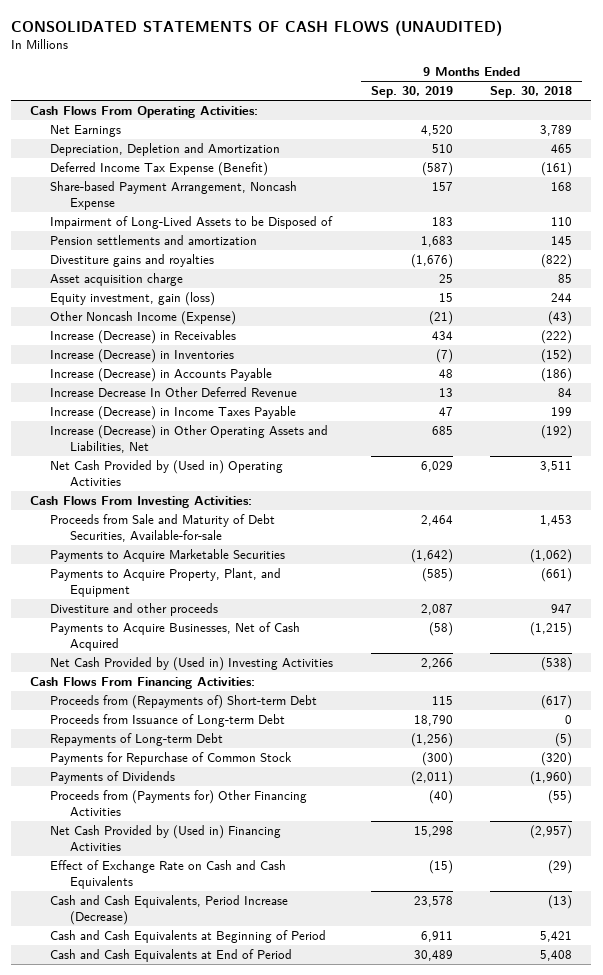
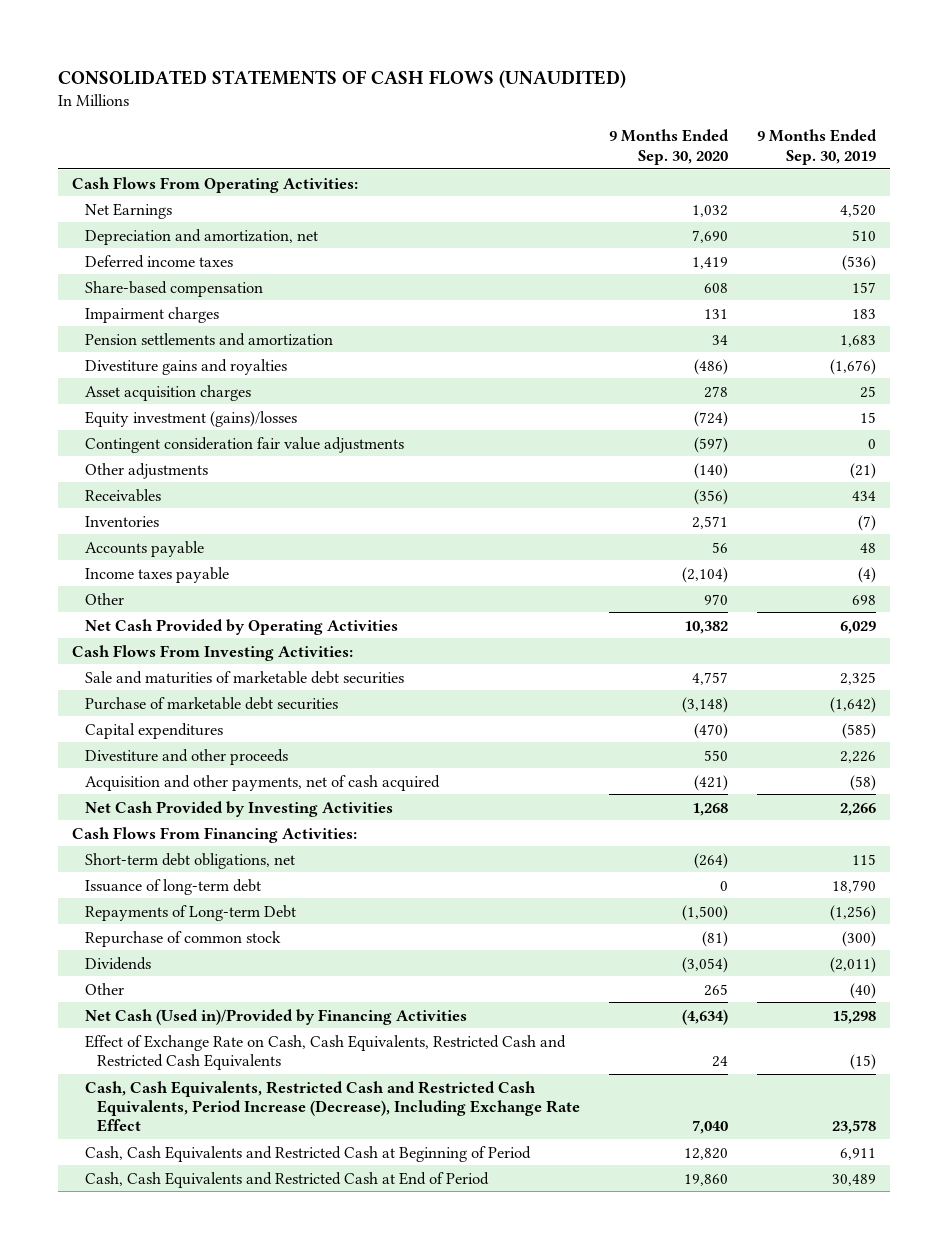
[490,86,573,99] Sep. 30, 2018 -> none
none -> [609,129,730,165] 9 Months Ended Sep. 30, 2020
[49,143,280,157] Depreciation, Depletion and Amortization -> [84,228,318,245] Depreciation and amortization, net
[49,162,268,177] Deferred Income Tax Expense (Benefit) -> [84,254,233,268] Deferred income taxes
[421,162,453,177] (587) -> [841,254,876,271] (536)
[49,181,297,210] Share-based Payment Arrangement, Noncash Expense -> [84,280,263,297] Share-based compensation
[49,216,333,230] Impairment of Long-Lived Assets to be Disposed of -> [84,306,219,323] Impairment charges
[49,387,297,398] Increase Decrease In Other Deferred Revenue -> none
[49,425,328,453] Increase (Decrease) in Other Operating Assets and Liabilities, Net -> none
[49,273,183,287] Asset acquisition charge -> [84,384,251,401] Asset acquisition charges
[49,292,215,307] Equity investment, gain (loss) -> [84,410,297,427] Equity investment (gains)/losses
none -> [84,436,404,453] Contingent consideration fair value adjustments
[49,311,236,326] Other Noncash Income (Expense) -> [84,462,208,479] Other adjustments
[49,330,236,345] Increase (Decrease) in Receivables -> [84,488,161,502] Receivables
[49,349,234,364] Increase (Decrease) in Inventories -> [84,515,159,527] Inventories
[49,368,272,383] Increase (Decrease) in Accounts Payable -> [84,540,204,557] Accounts payable
[49,406,296,421] Increase (Decrease) in Income Taxes Payable -> [84,566,229,583] Income taxes payable
[438,407,453,417] 47 -> [857,566,876,583] (4)
none -> [84,592,124,605] Other
[49,460,283,486] Net Cash Provided by (Used in) Operating Activities -> [84,618,398,635] Net Cash Provided by Operating Activities
[49,514,275,542] Proceeds from Sale and Maturity of Debt Securities, Available-for-sale -> [84,670,404,684] Sale and maturities of marketable debt securities
[420,515,453,527] 2,464 -> [839,671,876,685] 2,325
[49,549,285,563] Payments to Acquire Marketable Securities -> [84,696,338,710] Purchase of marketable debt securities
[49,568,281,597] Payments to Acquire Property, Plant, and Equipment -> [84,722,223,739] Capital expenditures
[420,604,453,616] 2,087 -> [839,750,876,763] 2,226
[49,622,300,651] Payments to Acquire Businesses, Net of Cash Acquired -> [84,774,440,791] Acquisition and other payments, net of cash acquired
[49,657,333,672] Net Cash Provided by (Used in) Investing Activities -> [84,800,393,817] Net Cash Provided by Investing Activities
[49,695,317,710] Proceeds from (Repayments of) Short-term Debt -> [84,852,295,869] Short-term debt obligations, net
[49,714,285,728] Proceeds from Issuance of Long-term Debt -> [84,878,261,895] Issuance of long-term debt
[49,752,292,766] Payments for Repurchase of Common Stock -> [84,930,281,947] Repurchase of common stock
[49,771,175,785] Payments of Dividends -> [84,956,151,970] Dividends
[49,790,307,816] Proceeds from (Payments for) Other Financing Activities -> [84,982,124,995] Other
[49,825,281,851] Net Cash Provided by (Used in) Financing Activities -> [84,1008,467,1025] Net Cash (Used in)/Provided by Financing Activities
[49,860,286,889] Effect of Exchange Rate on Cash and Cash Equivalents -> [84,1034,566,1071] Effect of Exchange Rate on Cash, Cash Equivalents, Restricted Cash and Restricted Cash Equivalents
[49,895,288,925] Cash and Cash Equivalents, Period Increase (Decrease) -> [84,1080,581,1133] Cash, Cash Equivalents, Restricted Cash and Restricted Cash Equivalents, Period Increase (Decrease), Including Exchange Rate Effect
[49,930,326,944] Cash and Cash Equivalents at Beginning of Period -> [84,1145,531,1162] Cash, Cash Equivalents and Restricted Cash at Beginning of Period
[49,949,292,963] Cash and Cash Equivalents at End of Period -> [84,1171,489,1188] Cash, Cash Equivalents and Restricted Cash at End of Period

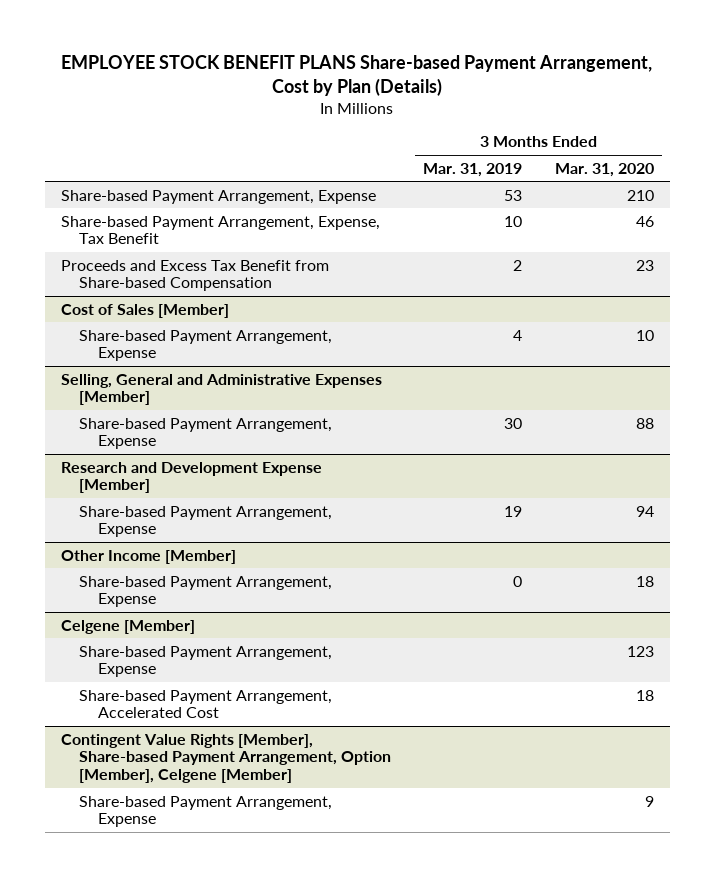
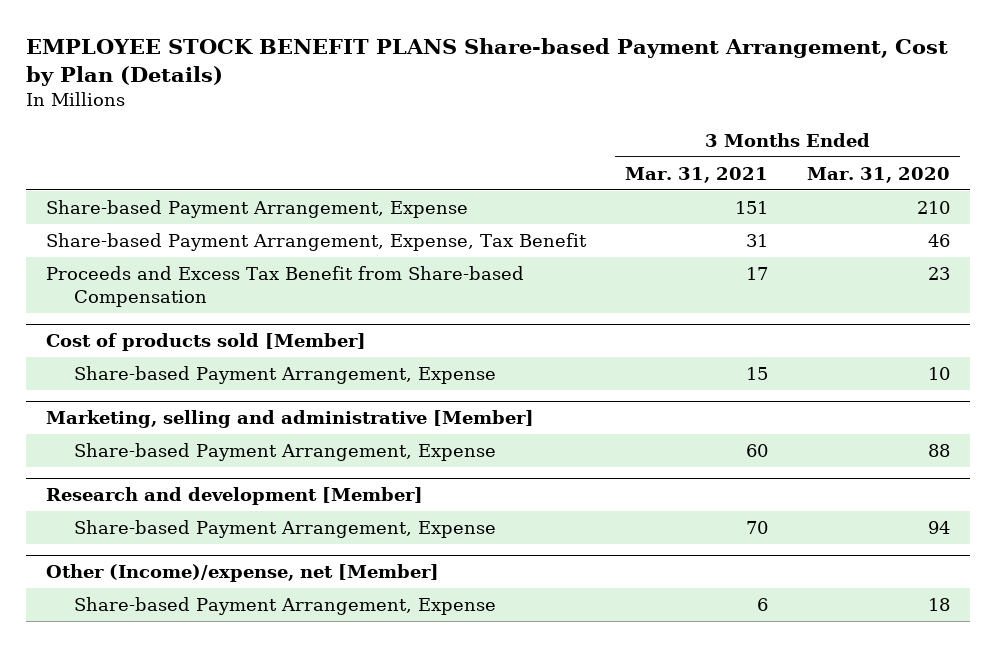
[423,162,523,177] Mar. 31, 2019 -> none
none -> [625,166,769,183] Mar. 31, 2021
[61,303,230,318] Cost of Sales [Member] -> [45,333,366,352] Cost of products sold [Member]
[61,373,383,406] Selling, General and Administrative Expenses [Member] -> [45,410,534,429] Marketing, selling and administrative [Member]
[61,461,323,494] Research and Development Expense [Member] -> [45,487,423,506] Research and development [Member]
[61,549,237,564] Other Income [Member] -> [45,564,439,583] Other (Income)/expense, net [Member]
[61,619,196,634] Celgene [Member] -> none
[79,645,333,678] Share-based Payment Arrangement, Expense -> none
[79,689,333,719] Share-based Payment Arrangement, Accelerated Cost -> none
[61,733,392,784] Contingent Value Rights [Member], Share-based Payment Arrangement, Option [Member], Celgene [Member] -> none
[79,795,333,828] Share-based Payment Arrangement, Expense -> none

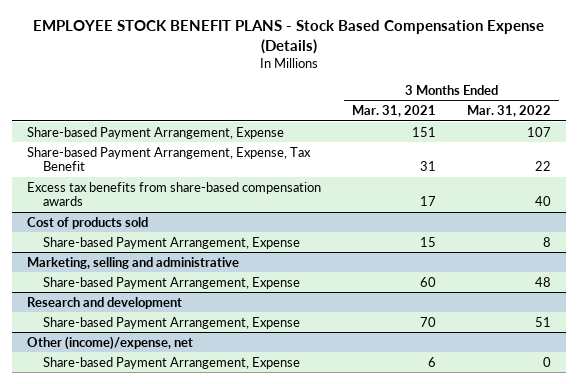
[26,38,949,86] EMPLOYEE STOCK BENEFIT PLANS Share-based Payment Arrangement, Cost by Plan (Details) -> [33,20,545,54] EMPLOYEE STOCK BENEFIT PLANS - Stock Based Compensation Expense (Details)
[807,166,951,183] Mar. 31, 2020 -> none
none -> [466,105,551,118] Mar. 31, 2022
[45,265,524,307] Proceeds and Excess Tax Benefit from Share-based Compensation -> [27,181,322,207] Excess tax benefits from share-based compensation awards
[45,333,366,352] Cost of products sold [Member] -> [27,216,149,229] Cost of products sold
[45,410,534,429] Marketing, selling and administrative [Member] -> [27,256,240,269] Marketing, selling and administrative
[45,487,423,506] Research and development [Member] -> [27,296,183,309] Research and development
[45,564,439,583] Other (Income)/expense, net [Member] -> [27,335,194,350] Other (income)/expense, net

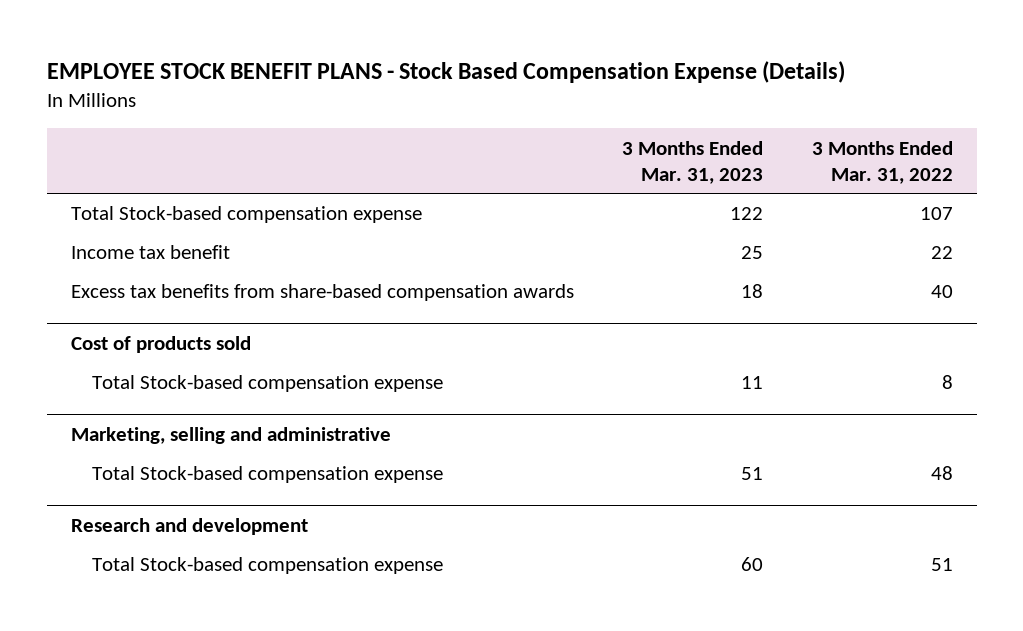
[352,105,437,118] Mar. 31, 2021 -> none
none -> [622,140,764,184] 3 Months Ended Mar. 31, 2023
[27,126,285,139] Share-based Payment Arrangement, Expense -> [70,206,422,224] Total Stock-based compensation expense
[27,146,312,172] Share-based Payment Arrangement, Expense, Tax Benefit -> [70,245,230,260] Income tax benefit
[42,236,300,249] Share-based Payment Arrangement, Expense -> [91,375,443,393] Total Stock-based compensation expense
[42,276,300,289] Share-based Payment Arrangement, Expense -> [91,466,443,484] Total Stock-based compensation expense
[27,335,194,350] Other (income)/expense, net -> none
[42,356,300,369] Share-based Payment Arrangement, Expense -> none
[42,316,300,329] Share-based Payment Arrangement, Expense -> [91,557,443,575] Total Stock-based compensation expense

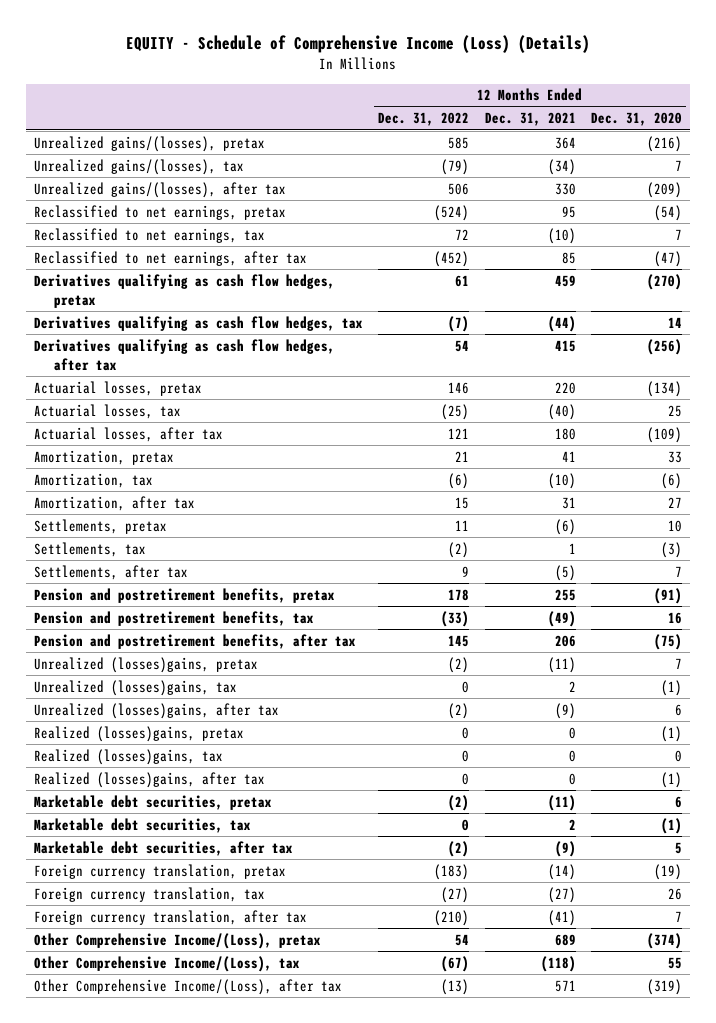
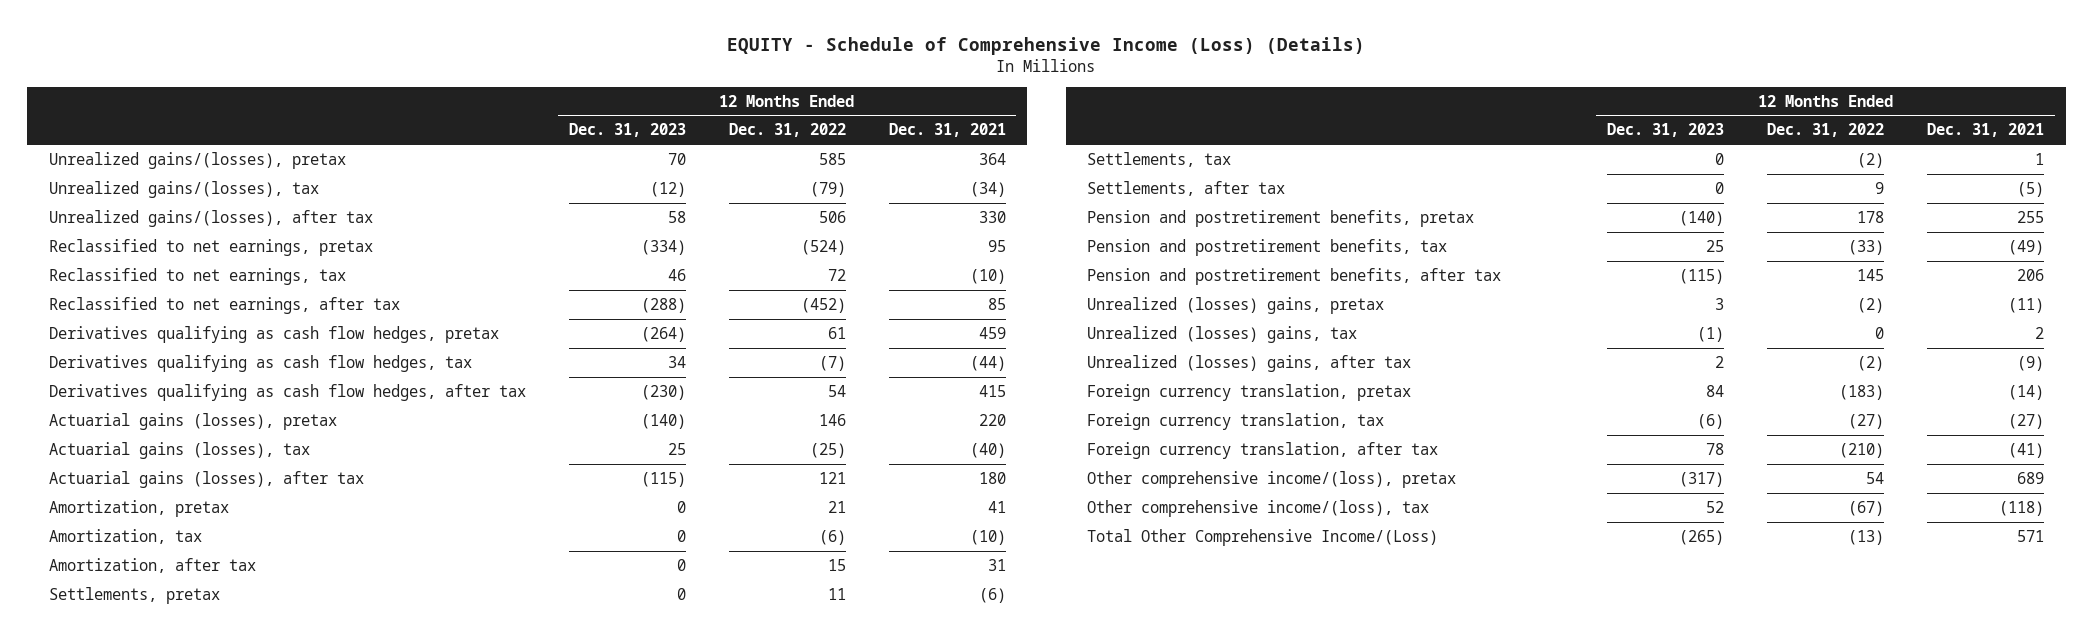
[590,112,682,127] Dec. 31, 2020 -> none
none -> [568,123,686,138] Dec. 31, 2023
[33,380,202,396] Actuarial losses, pretax -> [48,412,337,430] Actuarial gains (losses), pretax
[33,403,181,419] Actuarial losses, tax -> [48,441,310,459] Actuarial gains (losses), tax
[33,426,223,442] Actuarial losses, after tax -> [48,470,364,488] Actuarial gains (losses), after tax
[33,725,244,742] Realized (losses)gains, pretax -> none
[33,748,223,765] Realized (losses)gains, tax -> none
[33,771,265,788] Realized (losses)gains, after tax -> none
[33,794,272,810] Marketable debt securities, pretax -> none
[33,817,251,833] Marketable debt securities, tax -> none
[33,840,293,856] Marketable debt securities, after tax -> none
[33,656,258,673] Unrealized (losses)gains, pretax -> [1087,296,1385,314] Unrealized (losses) gains, pretax
[33,679,237,696] Unrealized (losses)gains, tax -> [1087,325,1358,343] Unrealized (losses) gains, tax
[33,702,279,719] Unrealized (losses)gains, after tax -> [1087,354,1412,372] Unrealized (losses) gains, after tax
[33,932,321,949] Other Comprehensive Income/(Loss), pretax -> [1087,470,1457,488] Other comprehensive income/(loss), pretax
[33,955,300,972] Other Comprehensive Income/(Loss), tax -> [1087,499,1430,517] Other comprehensive income/(loss), tax
[33,978,342,995] Other Comprehensive Income/(Loss), after tax -> [1087,528,1439,546] Total Other Comprehensive Income/(Loss)

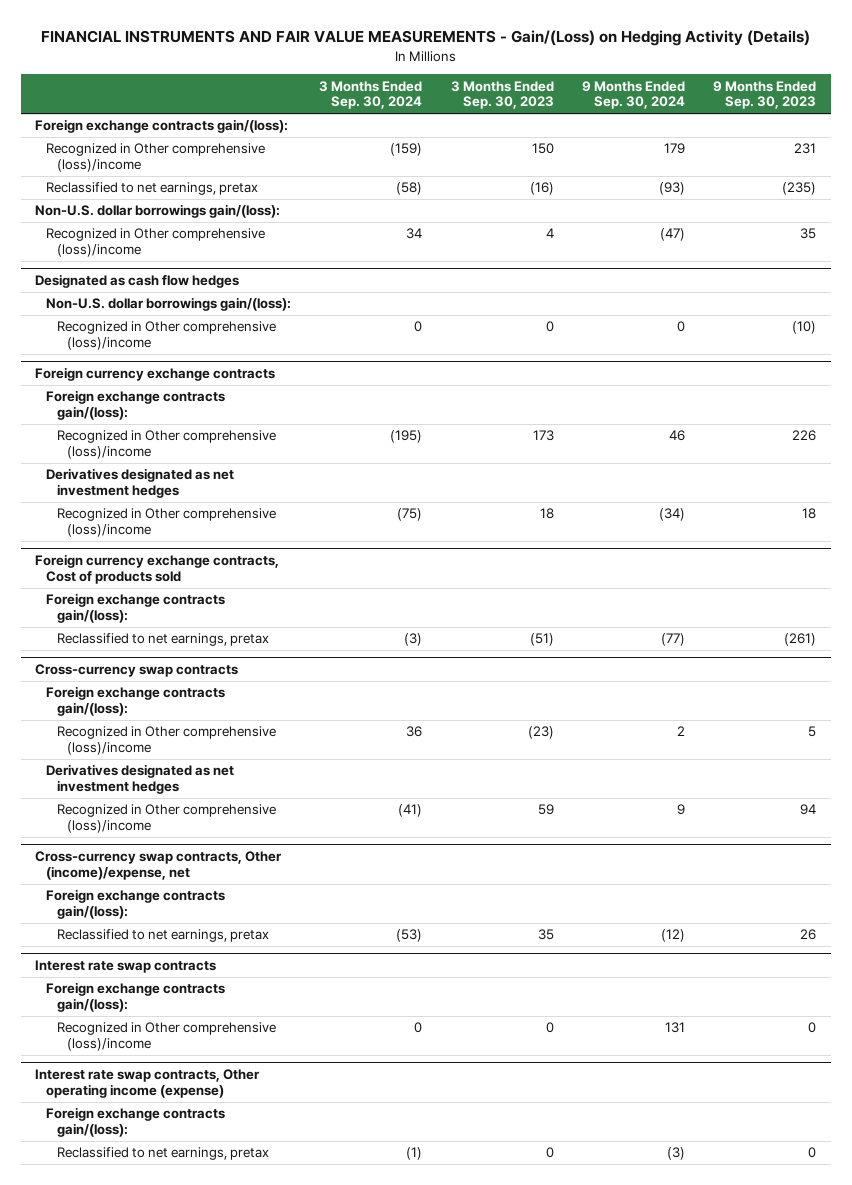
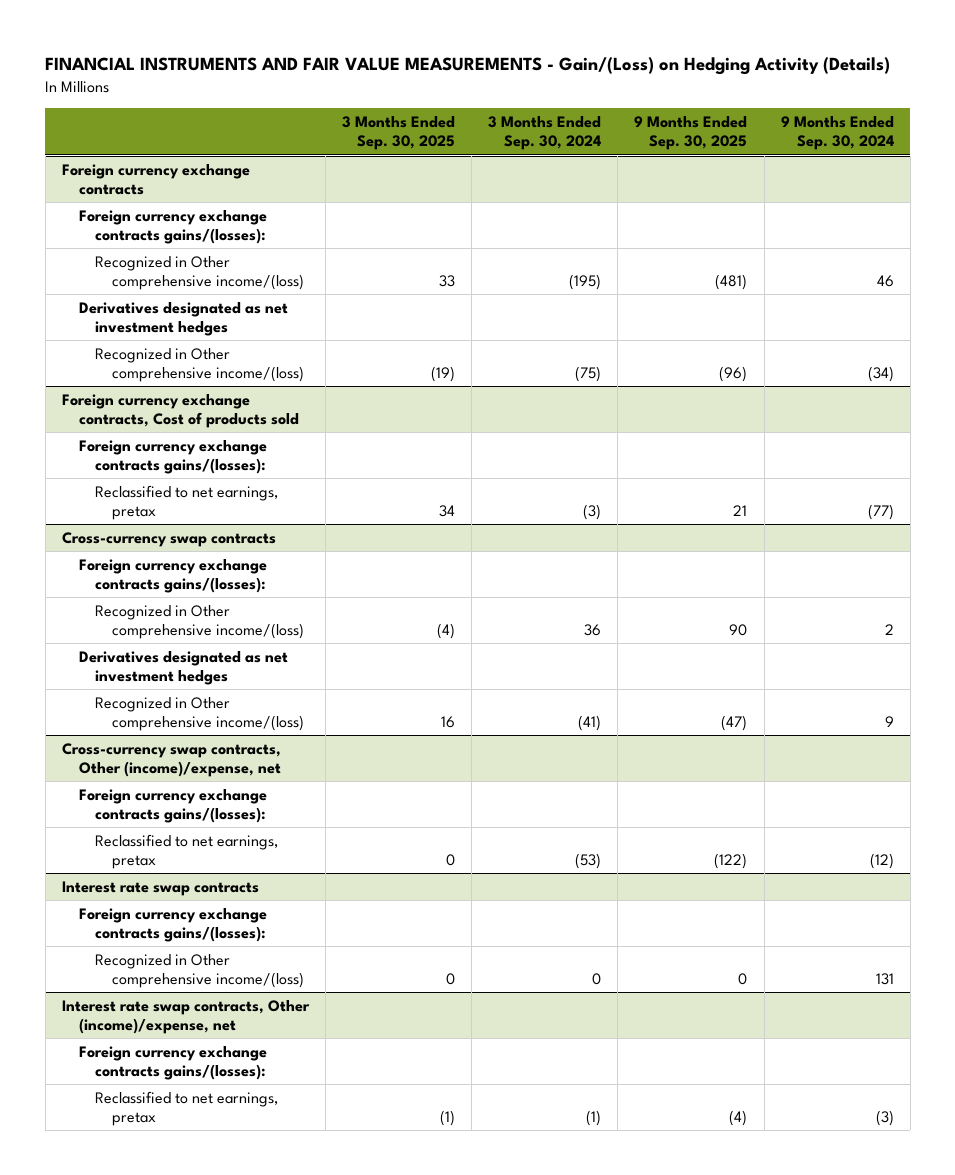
[450,80,554,110] 3 Months Ended Sep. 30, 2023 -> none
[713,80,817,110] 9 Months Ended Sep. 30, 2023 -> none
none -> [341,115,455,151] 3 Months Ended Sep. 30, 2025
none -> [634,115,748,151] 9 Months Ended Sep. 30, 2025
[35,119,289,134] Foreign exchange contracts gain/(loss): -> none
[45,143,265,173] Recognized in Other comprehensive (loss)/income -> none
[45,182,258,196] Reclassified to net earnings, pretax -> none
[35,204,281,219] Non-U.S. dollar borrowings gain/(loss): -> none
[45,228,265,258] Recognized in Other comprehensive (loss)/income -> none
[35,274,240,289] Designated as cash flow hedges -> none
[45,297,291,312] Non-U.S. dollar borrowings gain/(loss): -> none
[56,321,276,351] Recognized in Other comprehensive (loss)/income -> none
[45,390,225,421] Foreign exchange contracts gain/(loss): -> [78,209,267,245] Foreign currency exchange contracts gains/(losses):
[56,430,276,460] Recognized in Other comprehensive (loss)/income -> [95,255,305,291] Recognized in Other comprehensive income/(loss)
[56,508,276,538] Recognized in Other comprehensive (loss)/income -> [95,347,305,383] Recognized in Other comprehensive income/(loss)
[45,593,225,624] Foreign exchange contracts gain/(loss): -> [78,439,267,475] Foreign currency exchange contracts gains/(losses):
[45,686,225,717] Foreign exchange contracts gain/(loss): -> [78,558,267,594] Foreign currency exchange contracts gains/(losses):
[56,726,276,756] Recognized in Other comprehensive (loss)/income -> [95,604,305,640] Recognized in Other comprehensive income/(loss)
[56,804,276,834] Recognized in Other comprehensive (loss)/income -> [95,696,305,732] Recognized in Other comprehensive income/(loss)
[45,889,225,920] Foreign exchange contracts gain/(loss): -> [78,788,267,824] Foreign currency exchange contracts gains/(losses):
[45,982,225,1013] Foreign exchange contracts gain/(loss): -> [78,907,267,943] Foreign currency exchange contracts gains/(losses):
[56,1022,276,1052] Recognized in Other comprehensive (loss)/income -> [95,953,305,989] Recognized in Other comprehensive income/(loss)
[35,1069,261,1099] Interest rate swap contracts, Other operating income (expense) -> [61,999,310,1035] Interest rate swap contracts, Other (income)/expense, net
[45,1107,225,1138] Foreign exchange contracts gain/(loss): -> [78,1045,267,1081] Foreign currency exchange contracts gains/(losses):

